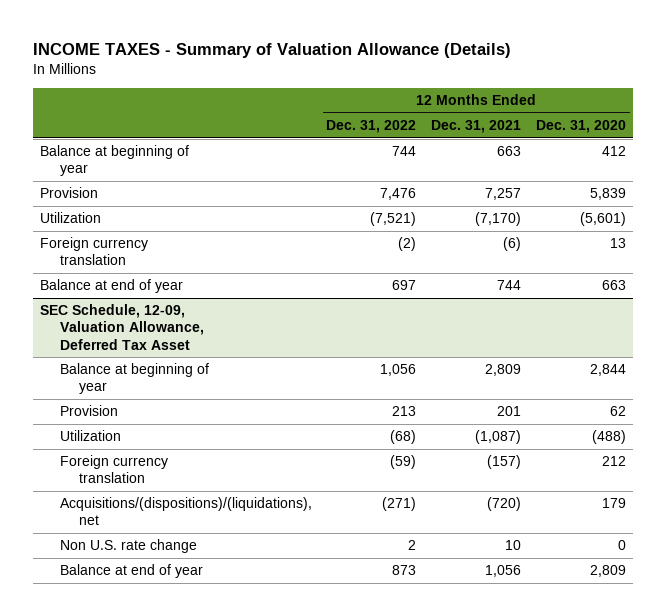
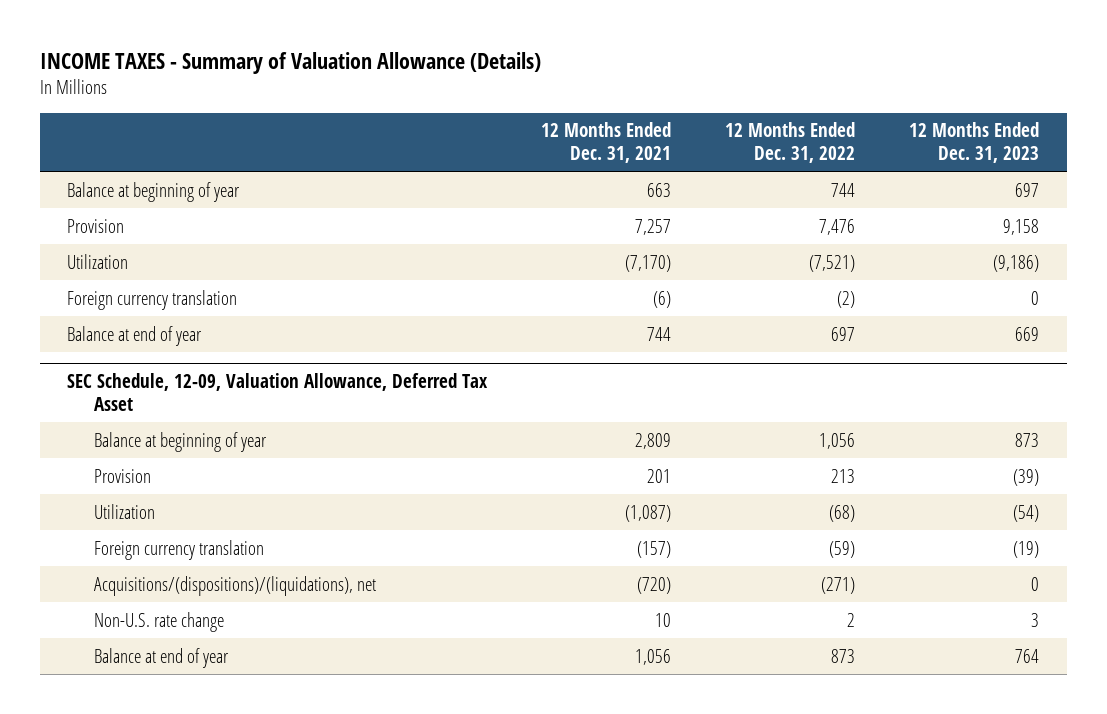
[535,120,626,134] Dec. 31, 2020 -> none
none -> [909,122,1040,164] 12 Months Ended Dec. 31, 2023
[59,539,197,554] Non U.S. rate change -> [93,611,224,632] Non-U.S. rate change

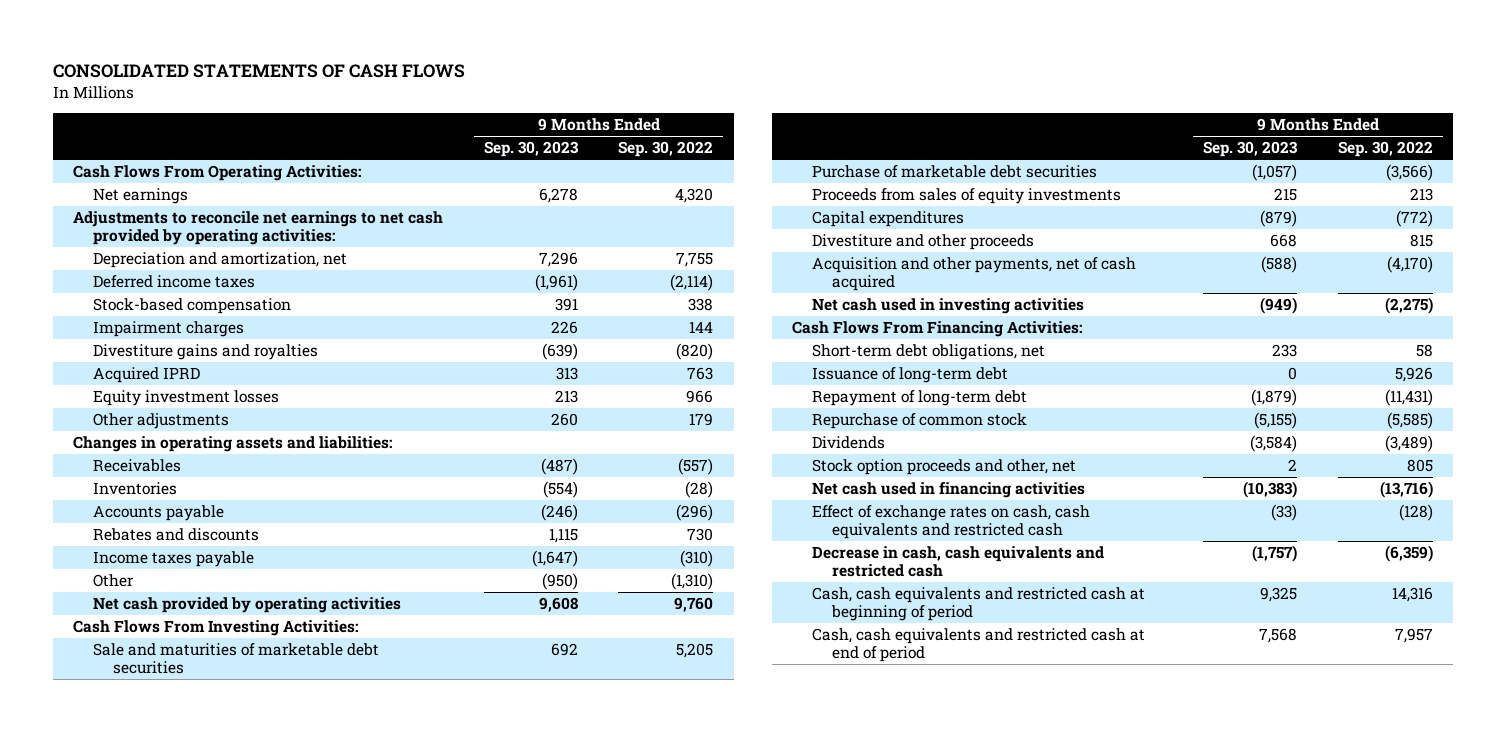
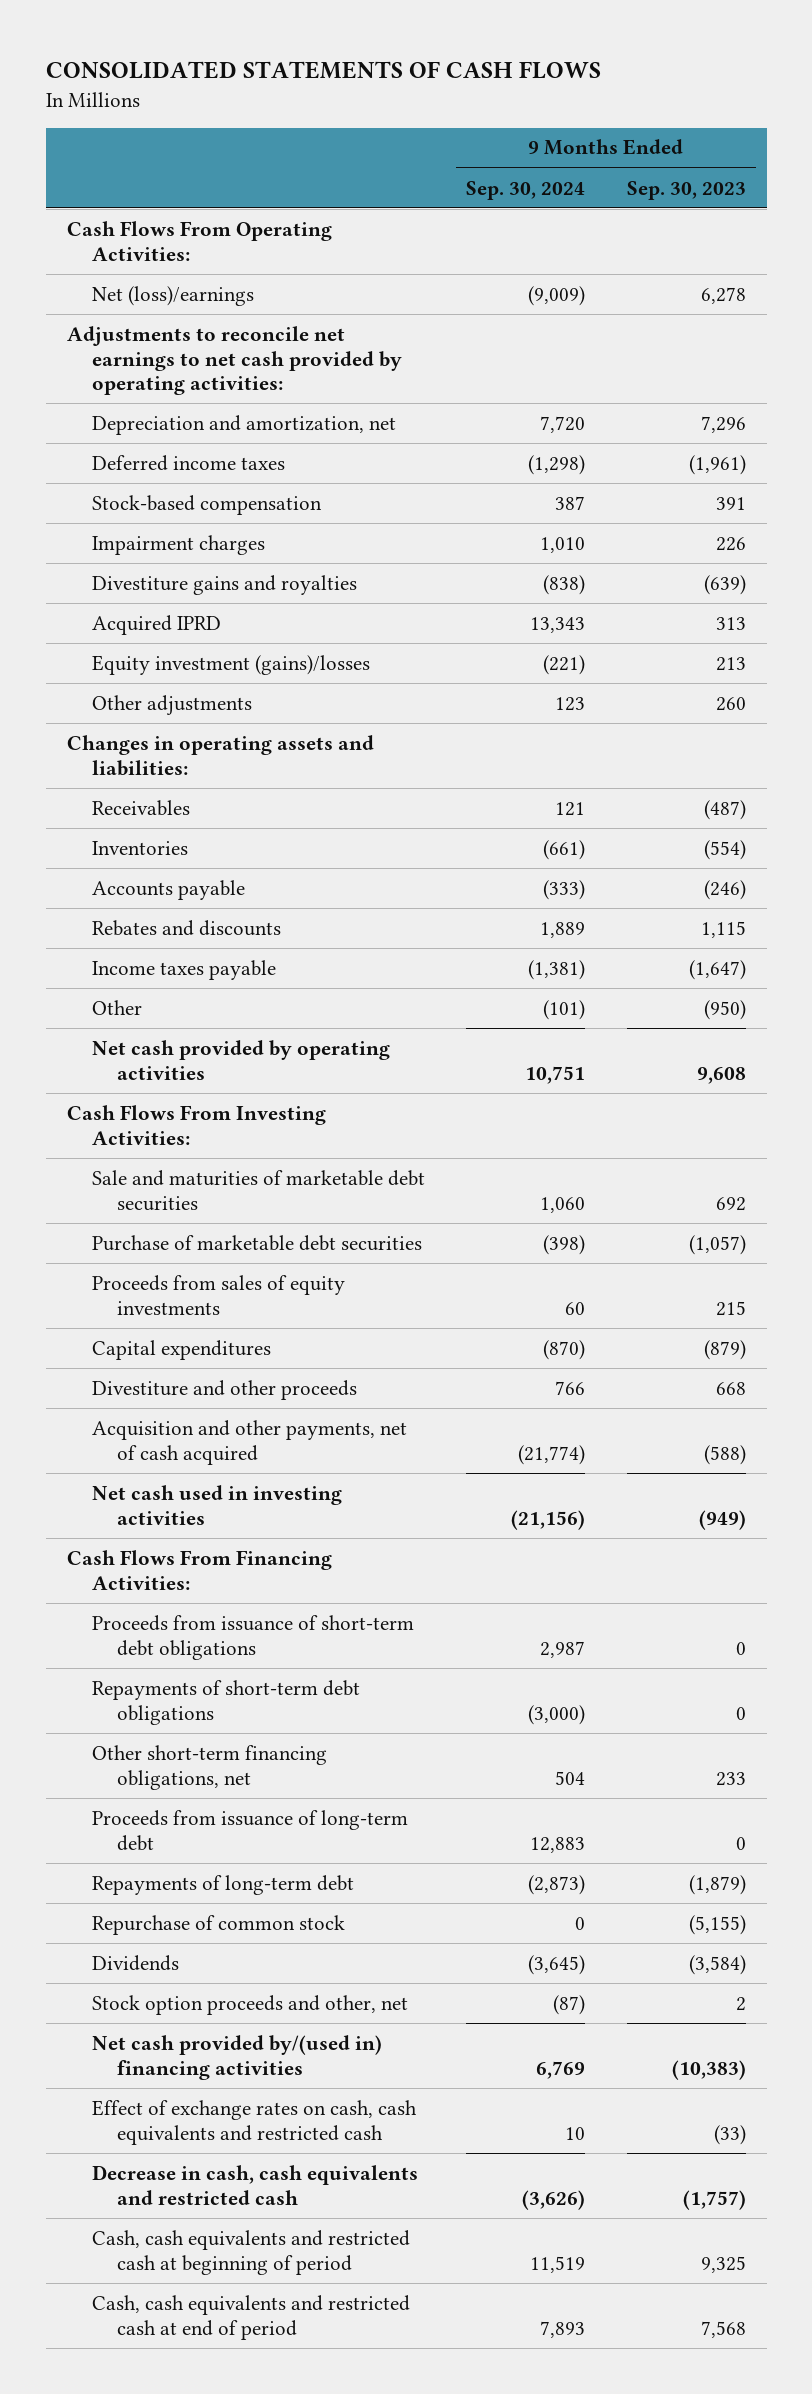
[618,141,714,158] Sep. 30, 2022 -> none
none -> [466,180,586,200] Sep. 30, 2024
[93,188,189,205] Net earnings -> [92,285,255,306] Net (loss)/earnings
[93,390,280,407] Equity investment losses -> [92,654,371,675] Equity investment (gains)/losses
none -> [92,1614,415,1660] Proceeds from issuance of short-term debt obligations
none -> [92,1679,361,1725] Repayments of short-term debt obligations
[812,344,1046,361] Short-term debt obligations, net -> [92,1744,328,1790] Other short-term financing obligations, net
[812,367,1009,384] Issuance of long-term debt -> [92,1809,409,1851] Proceeds from issuance of long-term debt
[812,390,1028,407] Repayment of long-term debt -> [92,1874,355,1895] Repayments of long-term debt
[812,482,1086,499] Net cash used in financing activities -> [92,2034,383,2080] Net cash provided by/(used in) financing activities

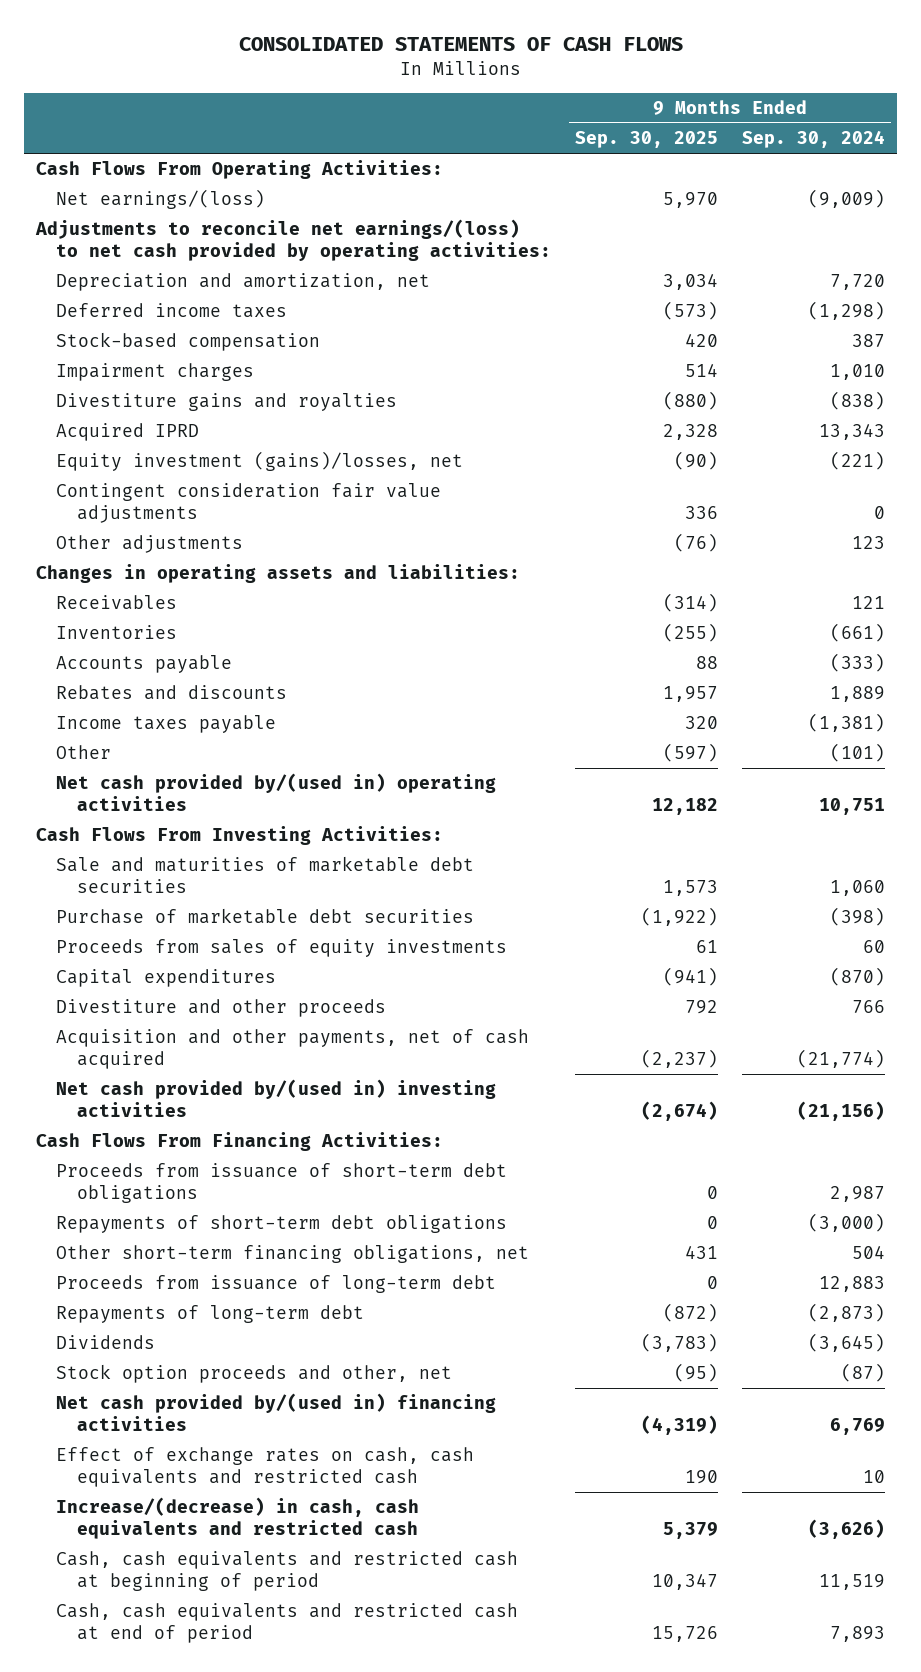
[626,180,746,200] Sep. 30, 2023 -> none
none -> [575,131,719,149] Sep. 30, 2025
[92,285,255,306] Net (loss)/earnings -> [56,189,266,210] Net earnings/(loss)
[66,325,403,396] Adjustments to reconcile net earnings to net cash provided by operating activities: -> [34,219,552,261] Adjustments to reconcile net earnings/(loss) to net cash provided by operating activities:
[92,654,371,675] Equity investment (gains)/losses -> [56,451,464,472] Equity investment (gains)/losses, net
none -> [56,483,442,523] Contingent consideration fair value adjustments
[92,1039,391,1080] Net cash provided by operating activities -> [56,773,497,811] Net cash provided by/(used in) operating activities
[92,1484,343,1525] Net cash used in investing activities -> [56,1079,497,1117] Net cash provided by/(used in) investing activities
[92,1914,346,1935] Repurchase of common stock -> none
[92,2164,419,2205] Decrease in cash, cash equivalents and restricted cash -> [56,1497,420,1539] Increase/(decrease) in cash, cash equivalents and restricted cash

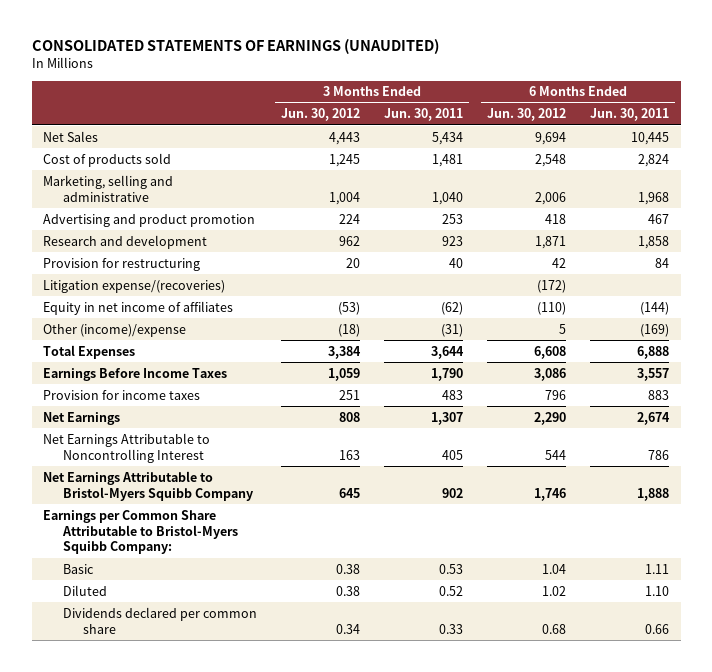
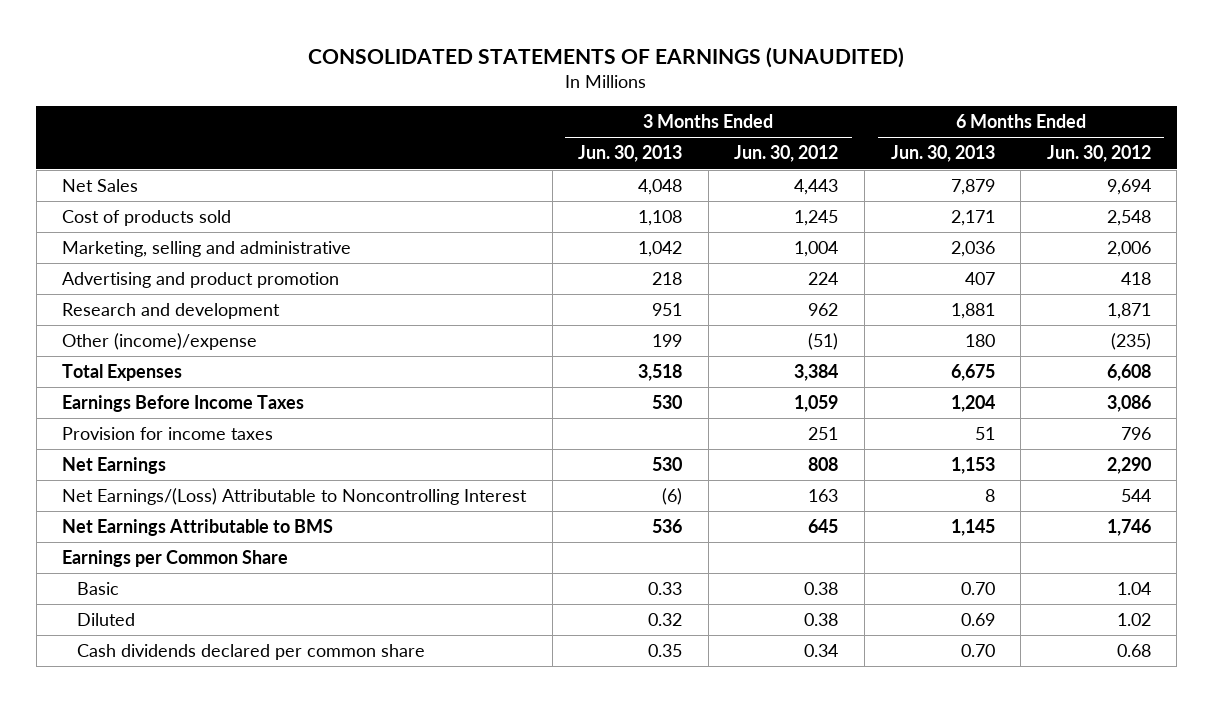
[383,108,463,122] Jun. 30, 2011 -> none
[589,108,669,122] Jun. 30, 2011 -> none
none -> [578,145,683,163] Jun. 30, 2013
none -> [890,145,995,163] Jun. 30, 2013
[43,257,201,271] Provision for restructuring -> none
[43,279,226,293] Litigation expense/(recoveries) -> none
[43,300,234,315] Equity in net income of affiliates -> none
[338,323,361,337] (18) -> [808,333,839,351] (51)
[558,323,566,334] 5 -> [1110,333,1151,351] (235)
[43,432,211,463] Net Earnings Attributable to Noncontrolling Interest -> [62,488,528,506] Net Earnings/(Loss) Attributable to Noncontrolling Interest
[43,470,254,501] Net Earnings Attributable to Bristol-Myers Squibb Company -> [62,519,334,537] Net Earnings Attributable to BMS
[43,509,239,555] Earnings per Common Share Attributable to Bristol-Myers Squibb Company: -> [62,550,289,568] Earnings per Common Share
[63,606,258,634] Dividends declared per common share -> [76,644,425,661] Cash dividends declared per common share

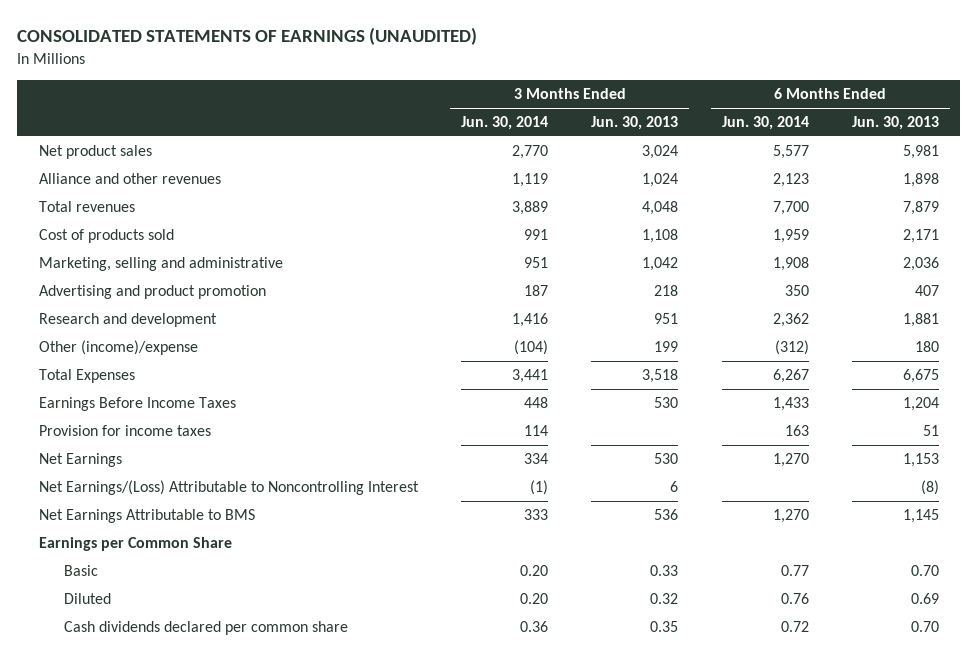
[734,145,839,163] Jun. 30, 2012 -> none
[1046,145,1151,163] Jun. 30, 2012 -> none
none -> [461,116,549,131] Jun. 30, 2014
none -> [721,116,809,131] Jun. 30, 2014
none -> [39,145,153,160] Net product sales
none -> [39,173,222,185] Alliance and other revenues
[62,179,139,193] Net Sales -> [39,201,136,213] Total revenues
[662,488,683,506] (6) -> [670,481,679,493] 6
[984,489,995,503] 8 -> [920,480,939,496] (8)

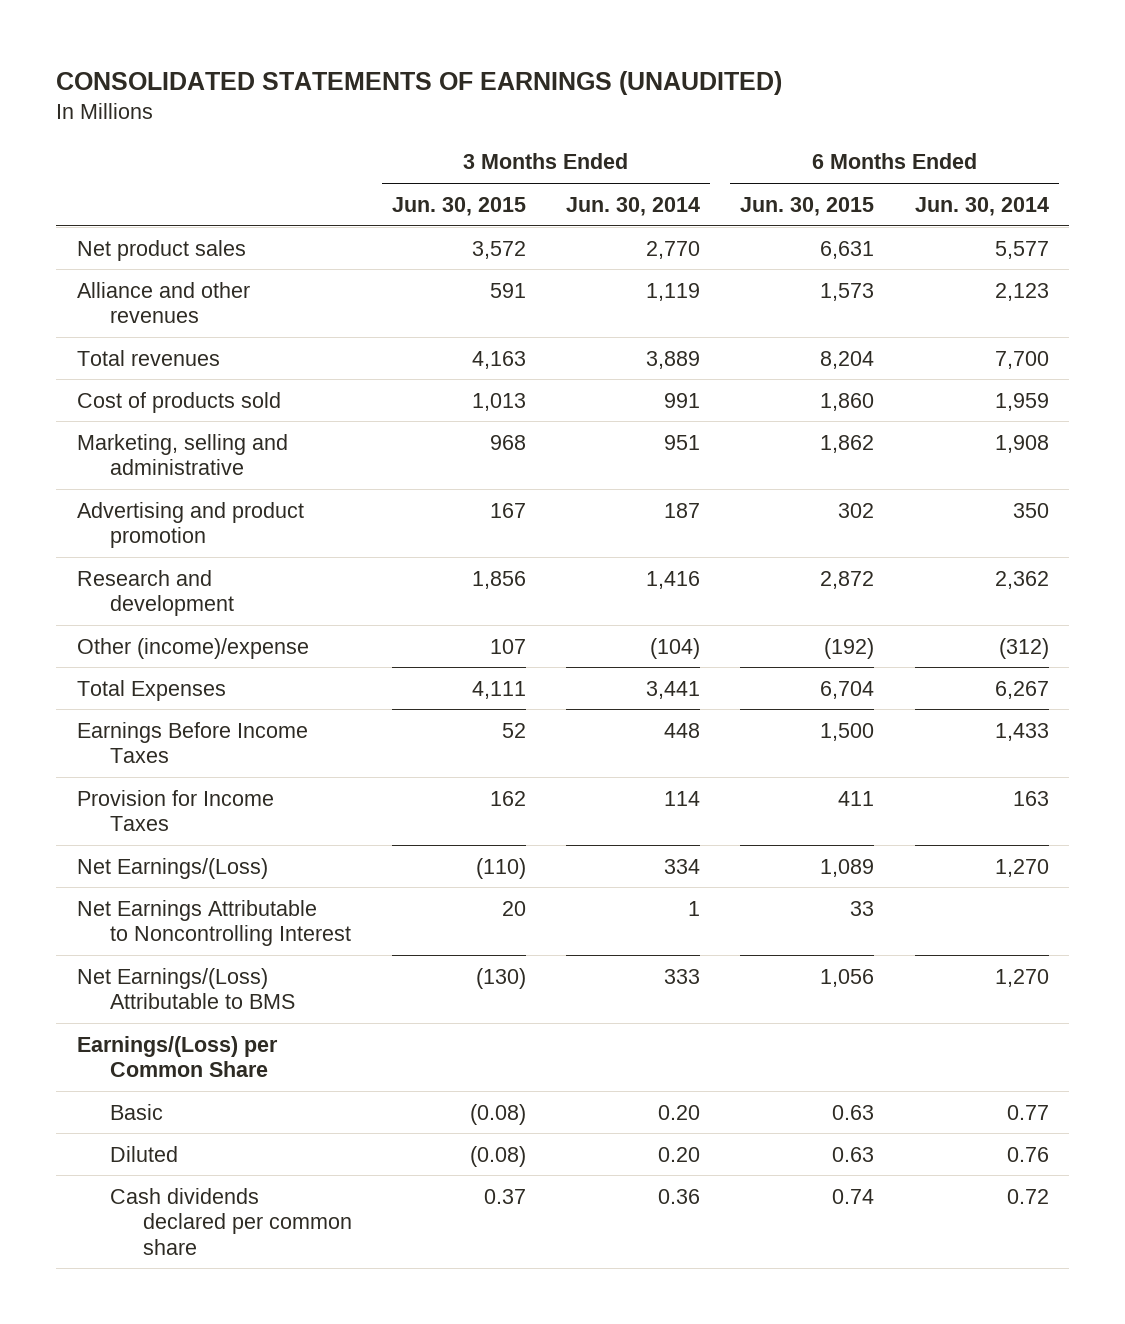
[591,116,679,131] Jun. 30, 2013 -> none
[851,116,939,131] Jun. 30, 2013 -> none
none -> [392,196,527,216] Jun. 30, 2015
none -> [740,196,875,216] Jun. 30, 2015
[39,425,212,437] Provision for income taxes -> [76,789,274,832] Provision for Income Taxes
[39,453,123,468] Net Earnings -> [76,857,268,879] Net Earnings/(Loss)
[39,480,420,496] Net Earnings/(Loss) Attributable to Noncontrolling Interest -> [76,899,351,947] Net Earnings Attributable to Noncontrolling Interest
[530,480,549,496] (1) -> [688,900,701,916] 1
[39,509,256,524] Net Earnings Attributable to BMS -> [76,967,295,1010] Net Earnings/(Loss) Attributable to BMS
[39,537,233,552] Earnings per Common Share -> [76,1035,278,1078] Earnings/(Loss) per Common Share

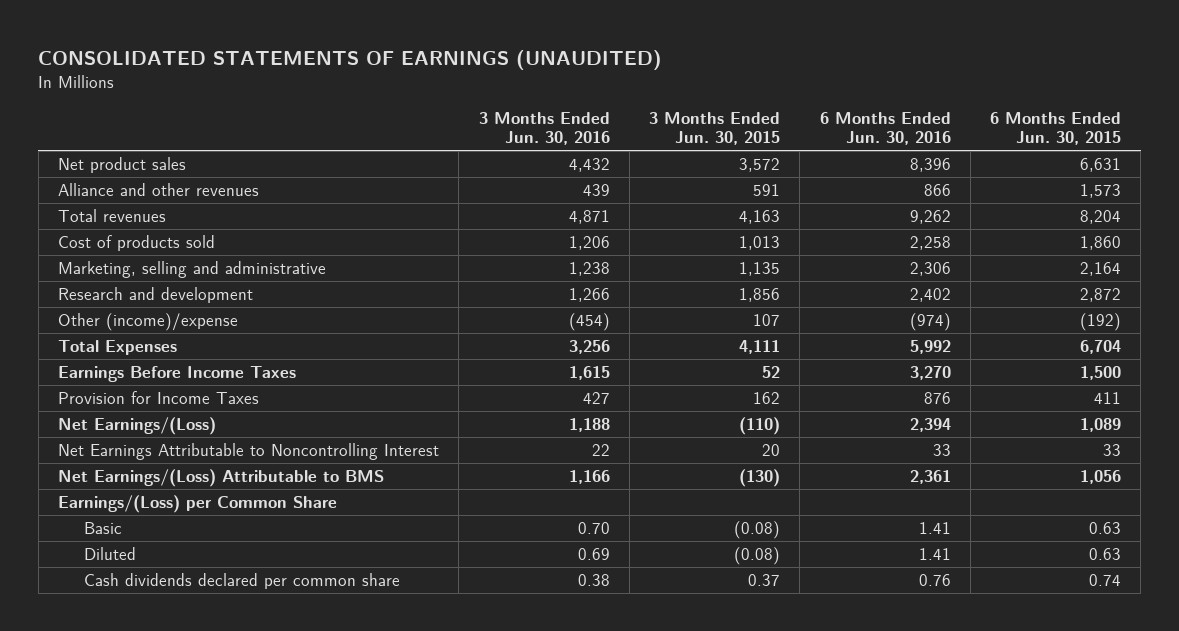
[566,196,701,216] Jun. 30, 2014 -> none
[914,196,1049,216] Jun. 30, 2014 -> none
none -> [478,111,610,146] 3 Months Ended Jun. 30, 2016
none -> [819,111,951,146] 6 Months Ended Jun. 30, 2016
[76,501,304,549] Advertising and product promotion -> none
[490,434,527,450] 968 -> [739,261,781,276] 1,135
[820,434,875,453] 1,862 -> [1080,261,1122,276] 2,164

